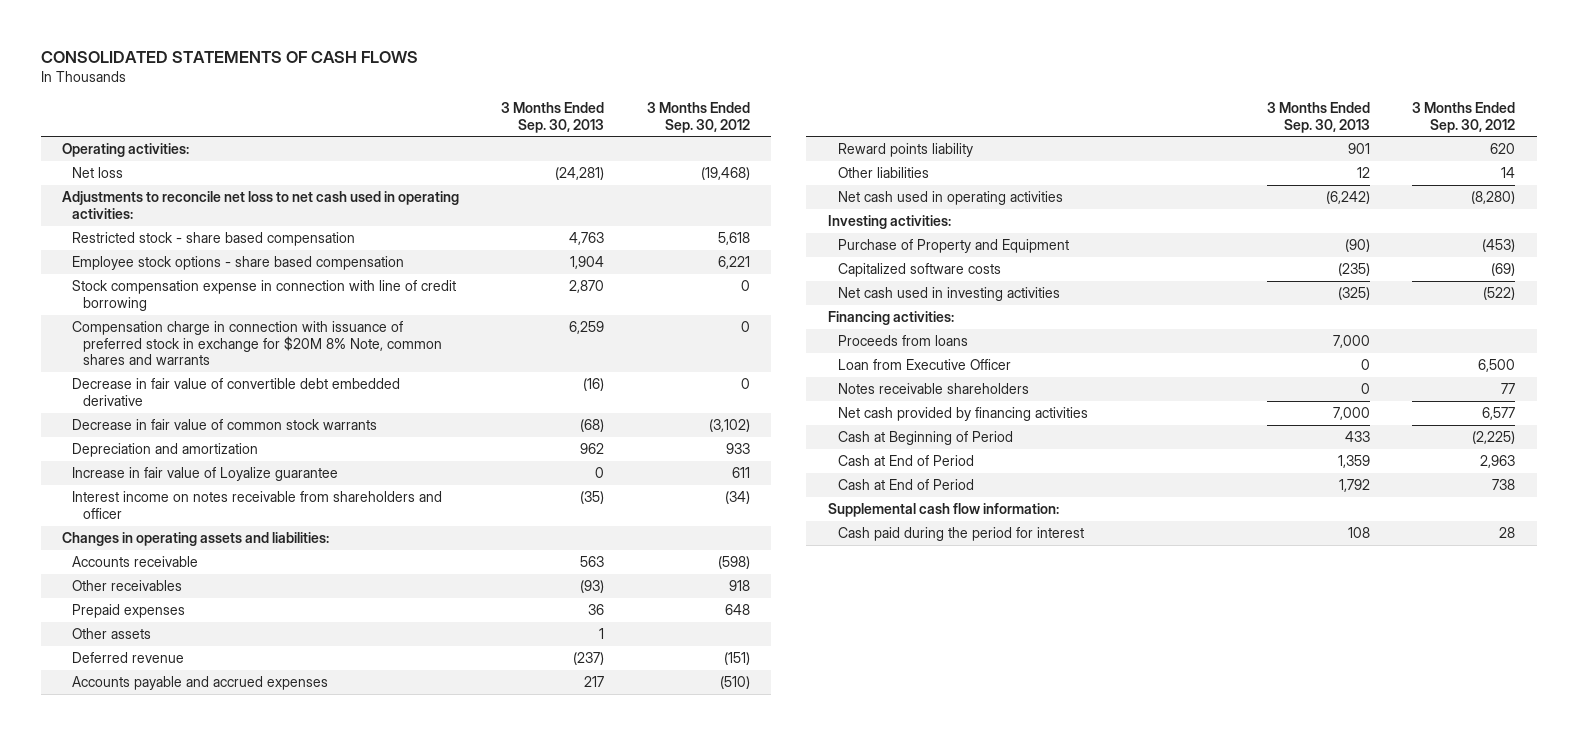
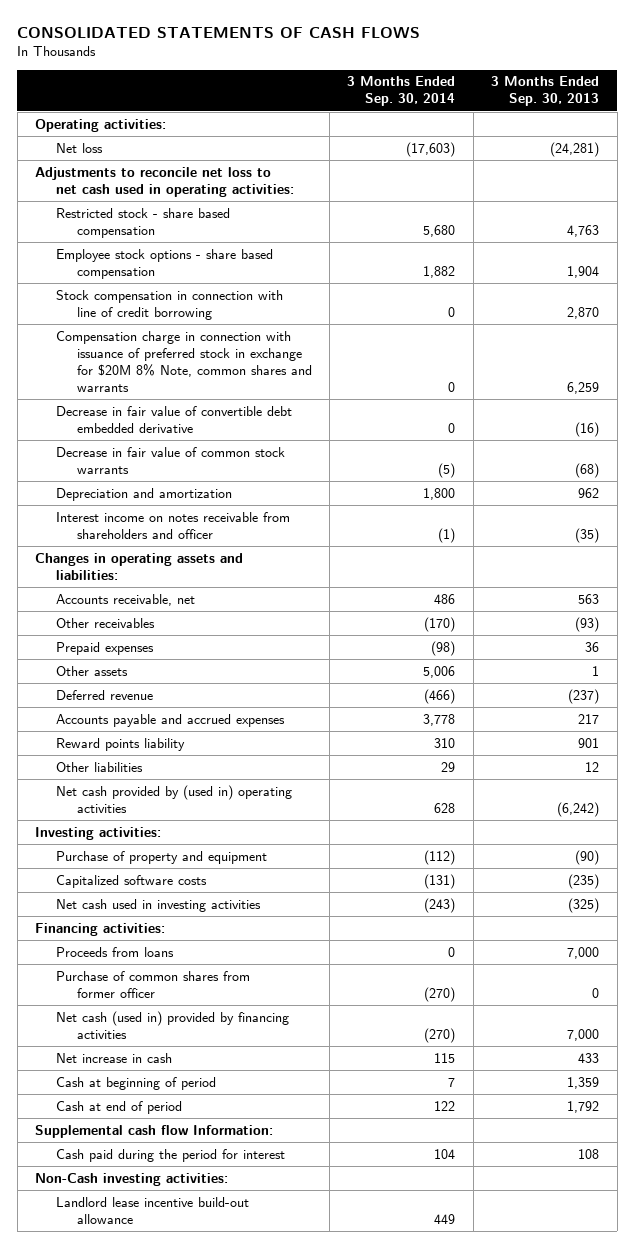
[646,102,750,133] 3 Months Ended Sep. 30, 2012 -> none
none -> [347,76,456,107] 3 Months Ended Sep. 30, 2014
[72,280,457,311] Stock compensation expense in connection with line of credit borrowing -> [55,289,283,320] Stock compensation in connection with line of credit borrowing
[72,467,339,482] Increase in fair value of Loyalize guarantee -> none
[72,556,199,568] Accounts receivable -> [55,593,195,606] Accounts receivable, net
[837,191,1063,206] Net cash used in operating activities -> [55,784,292,813] Net cash provided by (used in) operating activities
[837,239,1069,254] Purchase of Property and Equipment -> [55,850,267,864] Purchase of property and equipment
[837,359,1011,371] Loan from Executive Officer -> none
[837,383,1029,395] Notes receivable shareholders -> none
none -> [55,970,250,998] Purchase of common shares from former officer
[837,407,1088,422] Net cash provided by financing activities -> [55,1010,289,1039] Net cash (used in) provided by financing activities
[837,431,1013,446] Cash at Beginning of Period -> [55,1052,172,1063] Net increase in cash
[837,455,974,467] Cash at End of Period -> [55,1076,216,1090] Cash at beginning of period
[837,479,974,491] Cash at End of Period -> [55,1100,182,1114] Cash at end of period
[827,503,1059,518] Supplemental cash flow information: -> [35,1124,274,1138] Supplemental cash flow Information:
none -> [35,1172,229,1186] Non-Cash investing activities:
none -> [55,1196,249,1224] Landlord lease incentive build-out allowance

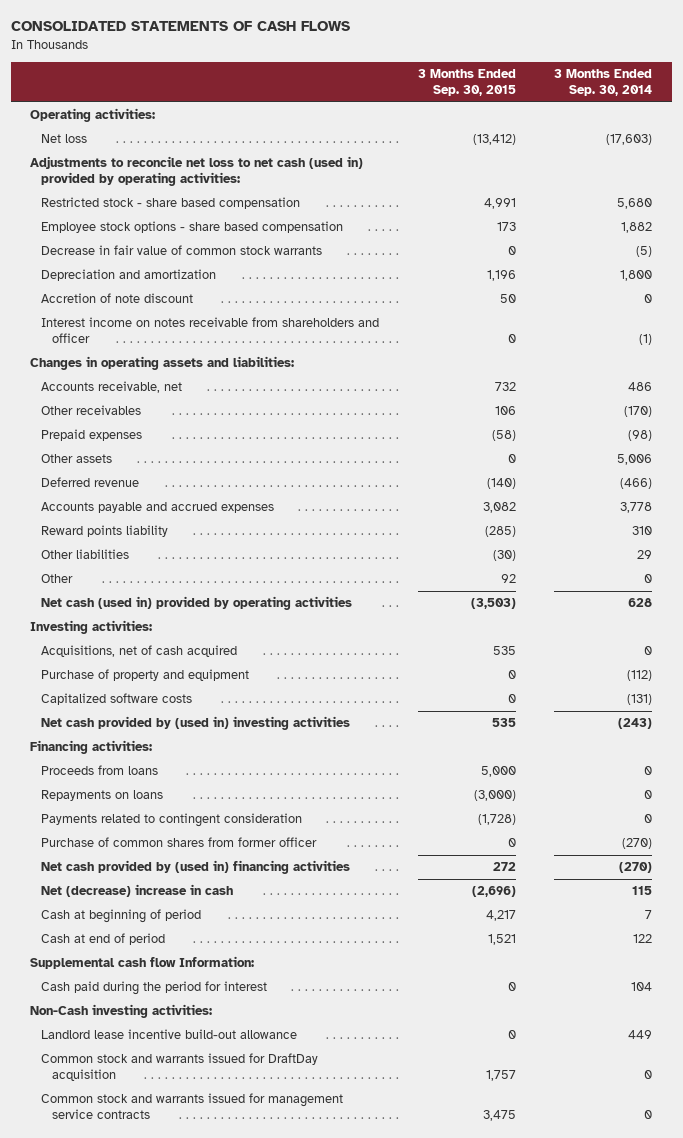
[491,76,600,107] 3 Months Ended Sep. 30, 2013 -> none
none -> [417,68,516,97] 3 Months Ended Sep. 30, 2015
[35,166,294,197] Adjustments to reconcile net loss to net cash used in operating activities: -> [30,156,364,187] Adjustments to reconcile net loss to net cash (used in) provided by operating activities:
[55,289,283,320] Stock compensation in connection with line of credit borrowing -> none
[55,330,312,392] Compensation charge in connection with issuance of preferred stock in exchange for $20M 8% Note, common shares and warrants -> none
[55,405,292,433] Decrease in fair value of convertible debt embedded derivative -> none
none -> [41,293,194,304] Accretion of note discount
none -> [41,574,74,584] Other
[55,784,292,813] Net cash provided by (used in) operating activities -> [41,596,353,611] Net cash (used in) provided by operating activities
none -> [41,645,238,658] Acquisitions, net of cash acquired
[55,898,261,912] Net cash used in investing activities -> [41,716,351,731] Net cash provided by (used in) investing activities
none -> [41,790,164,802] Repayments on loans
none -> [41,813,303,828] Payments related to contingent consideration
[55,1010,289,1039] Net cash (used in) provided by financing activities -> [41,860,351,875] Net cash provided by (used in) financing activities
[55,1052,172,1063] Net increase in cash -> [41,884,234,898] Net (decrease) increase in cash
none -> [41,1053,319,1082] Common stock and warrants issued for DraftDay acquisition
none -> [41,1093,344,1120] Common stock and warrants issued for management service contracts

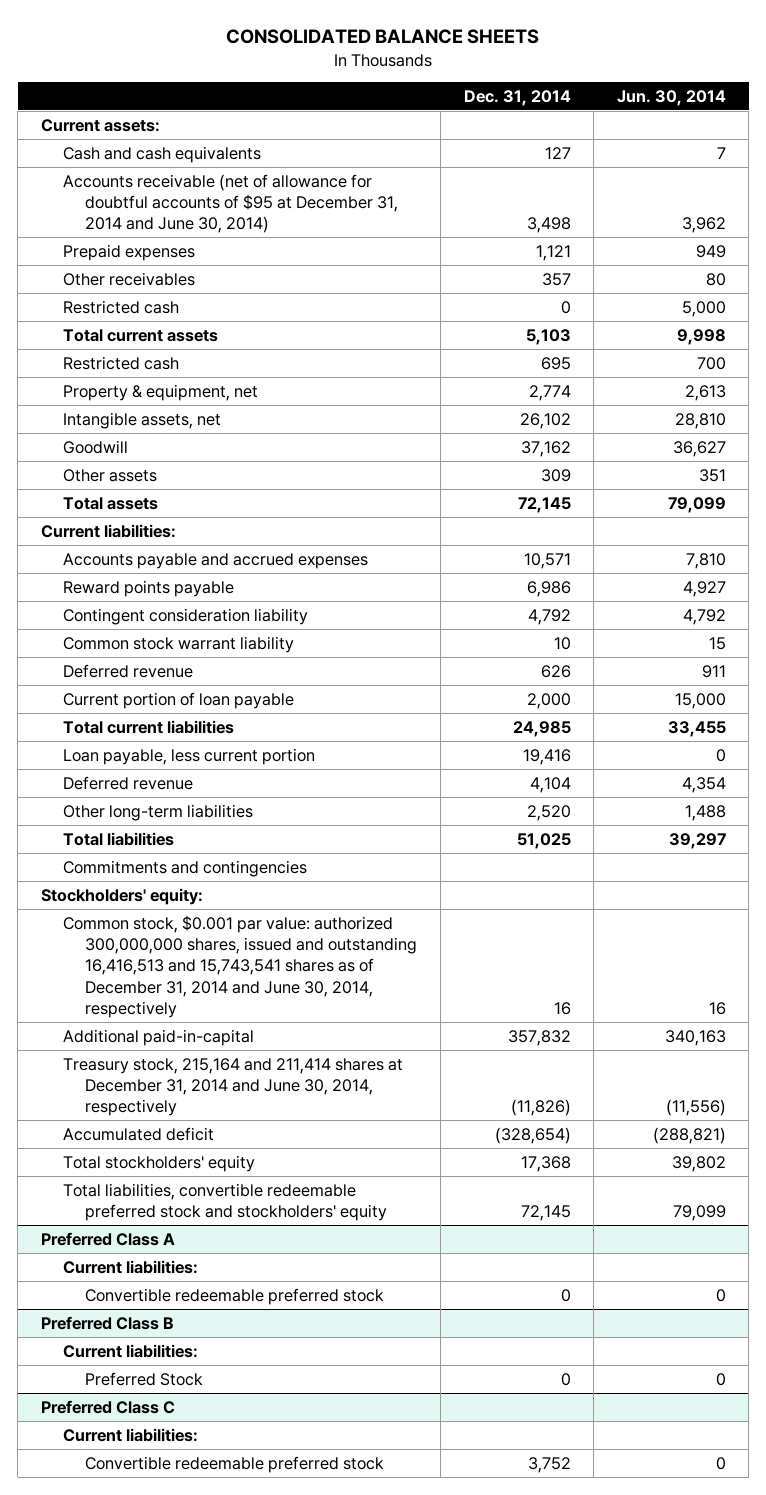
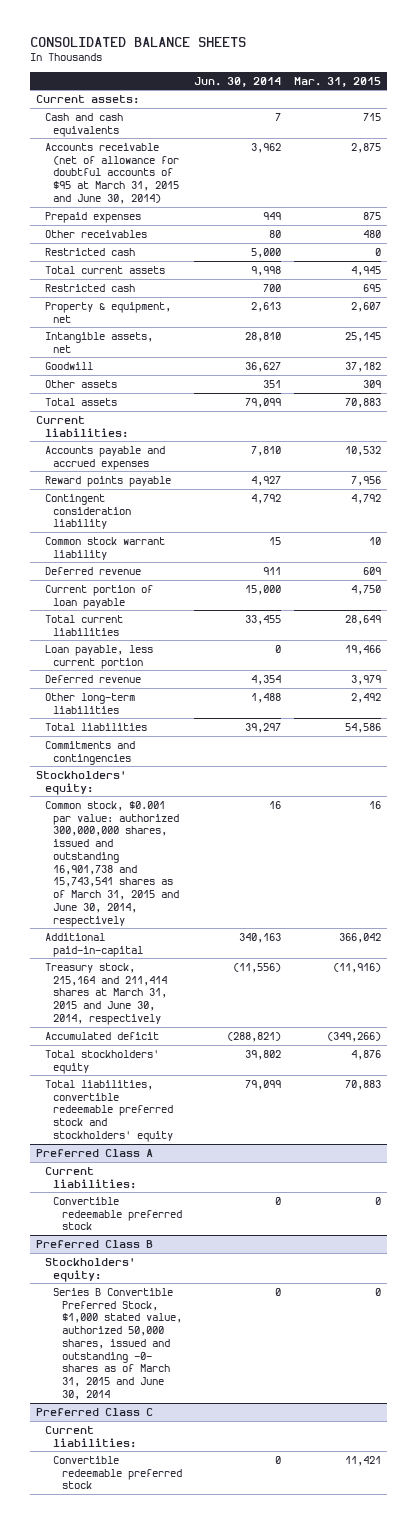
[463,89,571,106] Dec. 31, 2014 -> none
none -> [293,76,381,87] Mar. 31, 2015
[63,173,399,234] Accounts receivable (net of allowance for doubtful accounts of $95 at December 31, 2014 and June 30, 2014) -> [44,142,180,204] Accounts receivable (net of allowance for doubtful accounts of $95 at March 31, 2015 and June 30, 2014)
[63,914,418,1018] Common stock, $0.001 par value: authorized 300,000,000 shares, issued and outstanding 16,416,513 and 15,743,541 shares as of December 31, 2014 and June 30, 2014, respectively -> [44,800,180,927] Common stock, $0.001 par value: authorized 300,000,000 shares, issued and outstanding 16,901,738 and 15,743,541 shares as of March 31, 2015 and June 30, 2014, respectively
[63,1057,404,1117] Treasury stock, 215,164 and 211,414 shares at December 31, 2014 and June 30, 2014, respectively -> [44,962,168,1025] Treasury stock, 215,164 and 211,414 shares at March 31, 2015 and June 30, 2014, respectively
[63,1343,199,1358] Current liabilities: -> none
none -> [44,1256,135,1282] Stockholders' equity:
[85,1371,204,1386] Preferred Stock -> [53,1287,182,1400] Series B Convertible Preferred Stock, $1,000 stated value, authorized 50,000 shares, issued and outstanding -0- shares as of March 31, 2015 and June 30, 2014

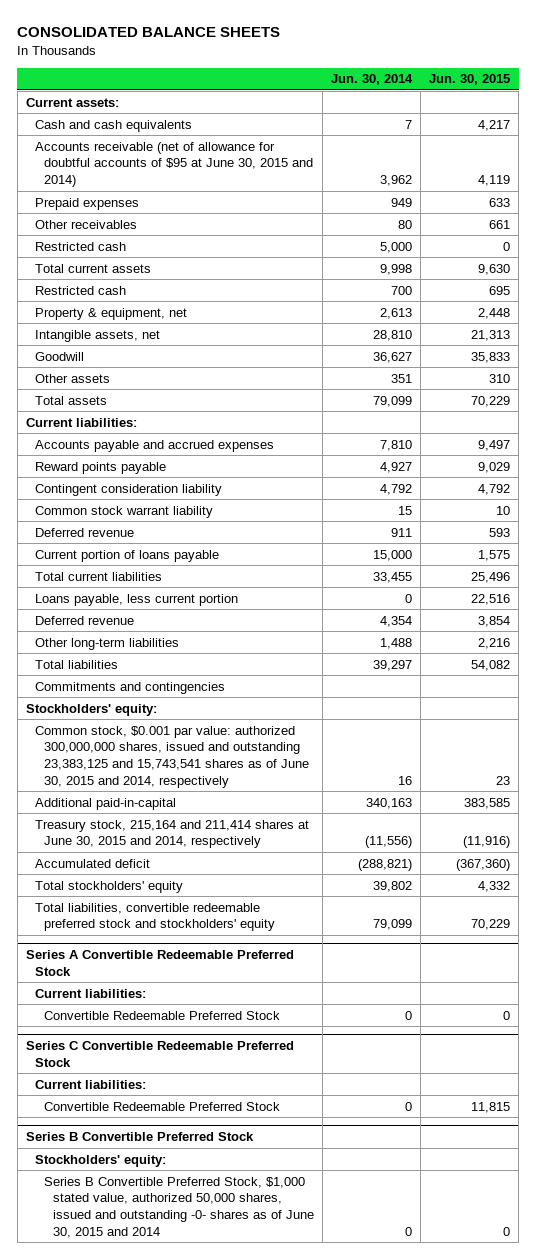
[293,76,381,87] Mar. 31, 2015 -> none
none -> [429,74,511,86] Jun. 30, 2015
[44,142,180,204] Accounts receivable (net of allowance for doubtful accounts of $95 at March 31, 2015 and June 30, 2014) -> [34,141,314,187] Accounts receivable (net of allowance for doubtful accounts of $95 at June 30, 2015 and 2014)
[44,584,153,609] Current portion of loan payable -> [34,549,219,562] Current portion of loans payable
[44,644,153,669] Loan payable, less current portion -> [34,593,238,606] Loans payable, less current portion
[44,800,180,927] Common stock, $0.001 par value: authorized 300,000,000 shares, issued and outstanding 16,901,738 and 15,743,541 shares as of March 31, 2015 and June 30, 2014, respectively -> [34,725,310,788] Common stock, $0.001 par value: authorized 300,000,000 shares, issued and outstanding 23,383,125 and 15,743,541 shares as of June 30, 2015 and 2014, respectively
[44,962,168,1025] Treasury stock, 215,164 and 211,414 shares at March 31, 2015 and June 30, 2014, respectively -> [34,819,309,849] Treasury stock, 215,164 and 211,414 shares at June 30, 2015 and 2014, respectively
[36,1148,154,1157] Preferred Class A -> none
none -> [25,949,294,976] Series A Convertible Redeemable Preferred Stock
[36,1239,154,1248] Preferred Class B -> none
[44,1256,135,1282] Stockholders' equity: -> none
[53,1287,182,1400] Series B Convertible Preferred Stock, $1,000 stated value, authorized 50,000 shares, issued and outstanding -0- shares as of March 31, 2015 and June 30, 2014 -> none
[53,1196,182,1231] Convertible redeemable preferred stock -> [44,1010,281,1020] Convertible Redeemable Preferred Stock
[36,1407,154,1416] Preferred Class C -> [25,1040,294,1067] Series C Convertible Redeemable Preferred Stock
[53,1455,182,1490] Convertible redeemable preferred stock -> [44,1101,281,1111] Convertible Redeemable Preferred Stock
none -> [25,1131,254,1141] Series B Convertible Preferred Stock
none -> [34,1154,166,1167] Stockholders' equity:
none -> [44,1176,315,1238] Series B Convertible Preferred Stock, $1,000 stated value, authorized 50,000 shares, issued and outstanding -0- shares as of June 30, 2015 and 2014

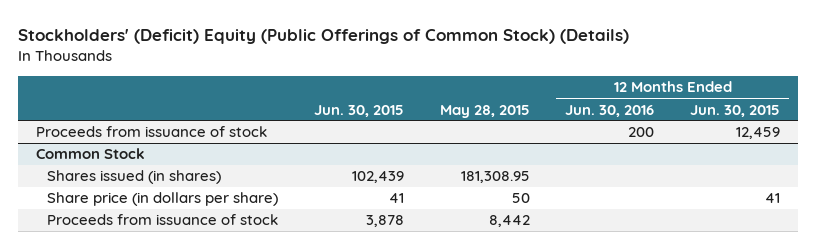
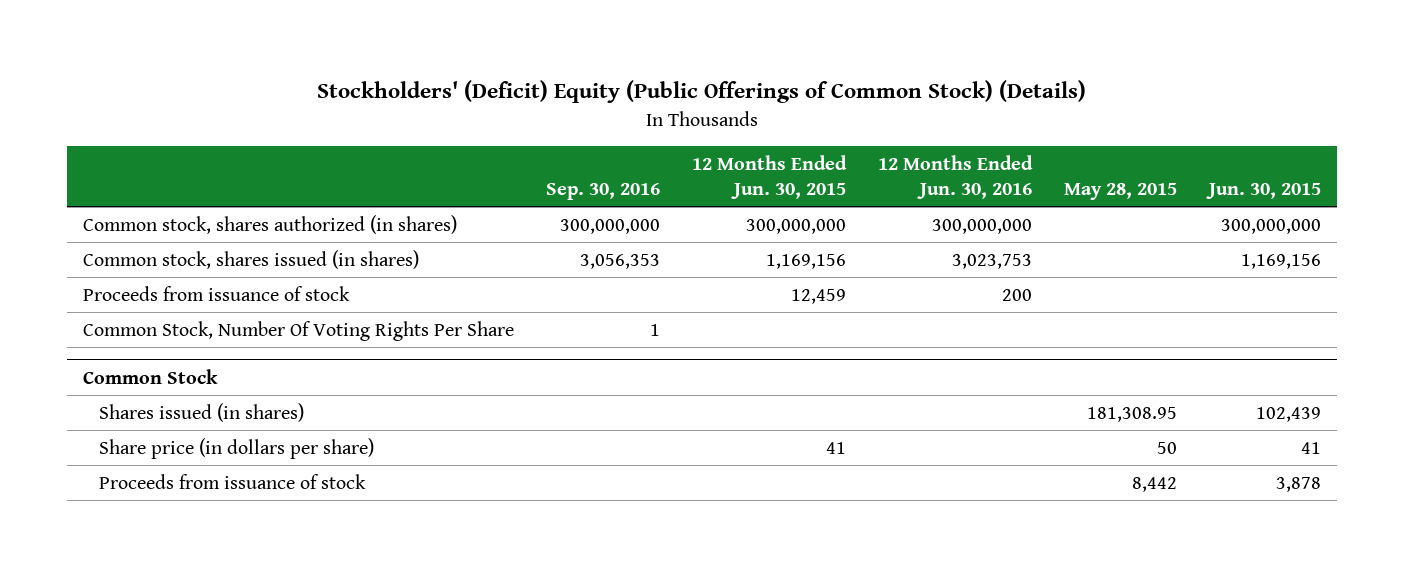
none -> [545,182,660,200] Sep. 30, 2016
none -> [82,214,457,234] Common stock, shares authorized (in shares)
none -> [82,249,419,269] Common stock, shares issued (in shares)
none -> [82,320,514,341] Common Stock, Number Of Voting Rights Per Share

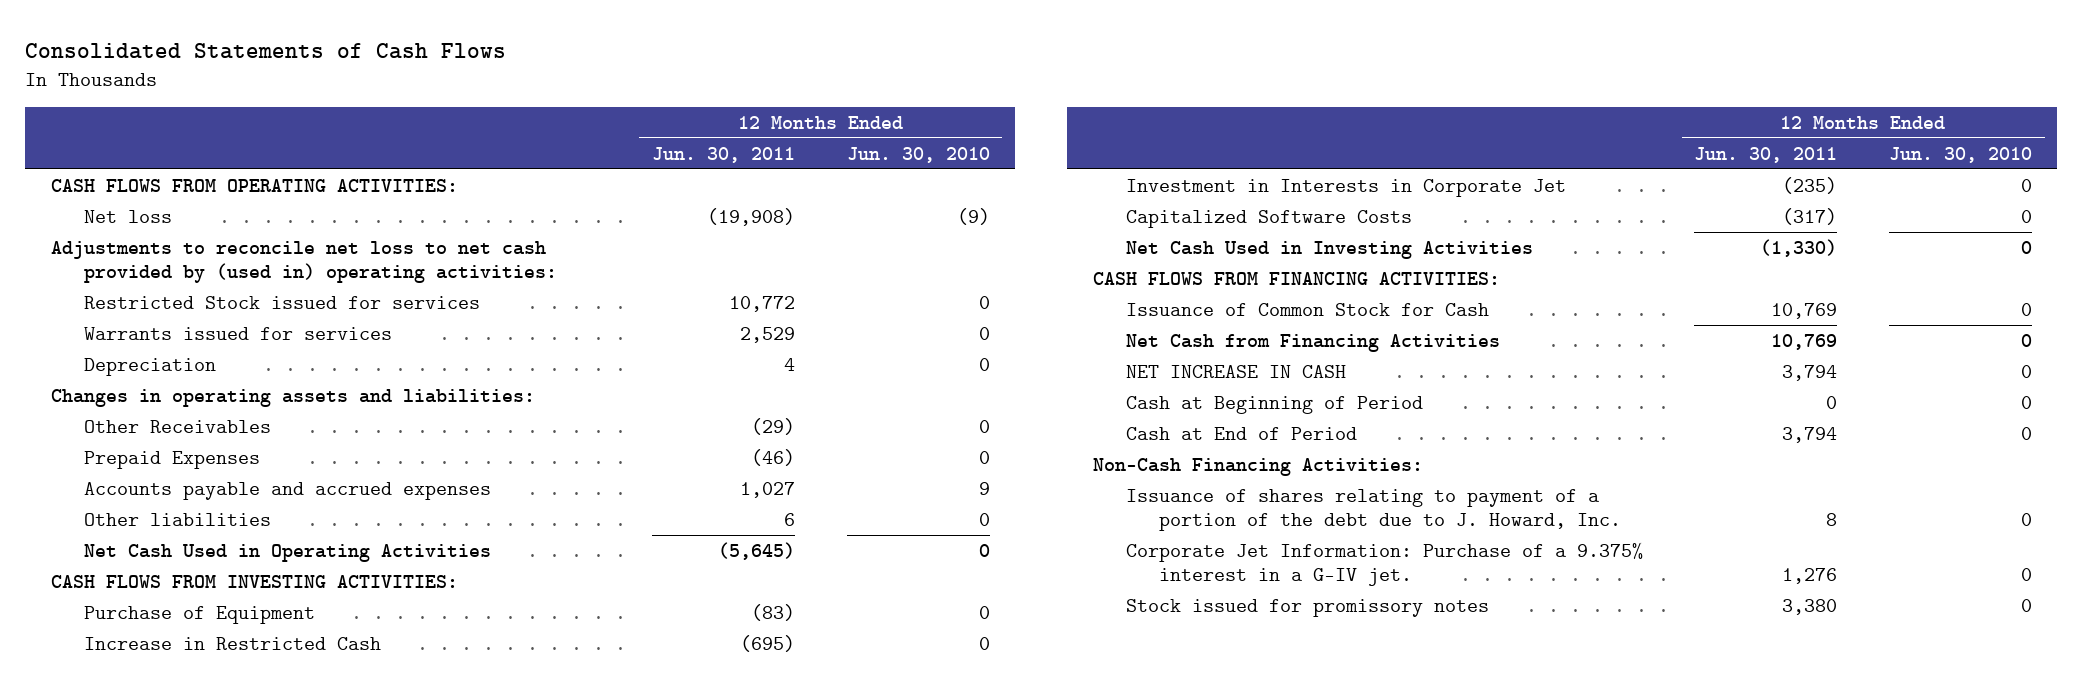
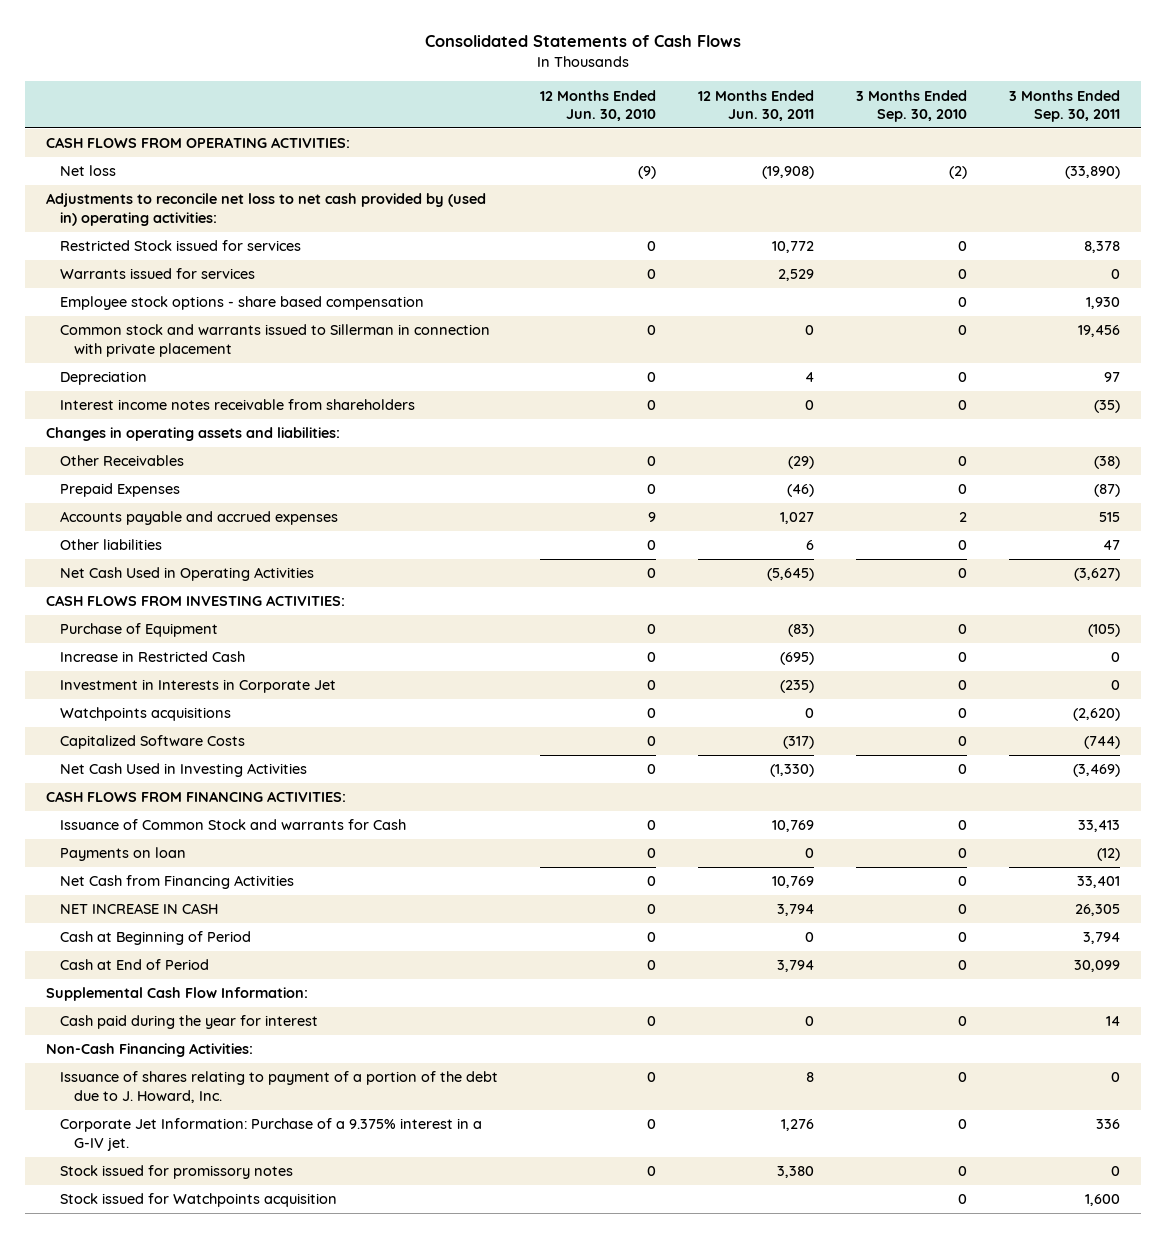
none -> [855,89,967,122] 3 Months Ended Sep. 30, 2010
none -> [1008,89,1120,122] 3 Months Ended Sep. 30, 2011
none -> [59,296,424,311] Employee stock options - share based compensation
none -> [59,324,490,357] Common stock and warrants issued to Sillerman in connection with private placement
none -> [59,399,415,411] Interest income notes receivable from shareholders
none -> [59,707,231,722] Watchpoints acquisitions
[1125,302,1489,316] Issuance of Common Stock for Cash -> [59,819,406,831] Issuance of Common Stock and warrants for Cash
none -> [59,847,186,862] Payments on loan
none -> [45,987,308,1002] Supplemental Cash Flow Information:
none -> [59,1015,318,1030] Cash paid during the year for interest
none -> [59,1193,337,1208] Stock issued for Watchpoints acquisition

